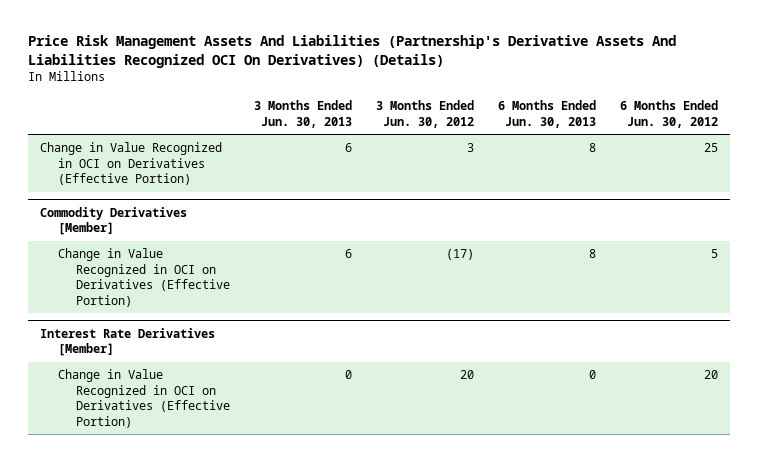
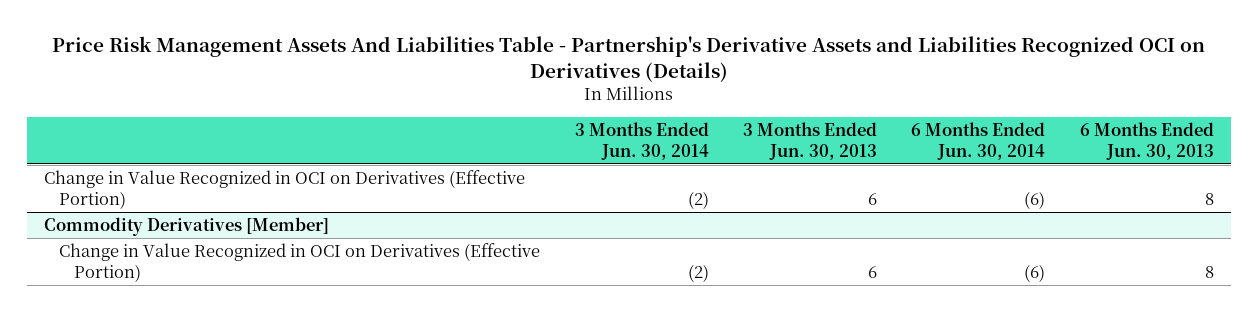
[27,35,676,69] Price Risk Management Assets And Liabilities (Partnership's Derivative Assets And Liabilities Recognized OCI On Derivatives) (Details) -> [51,36,1205,83] Price Risk Management Assets And Liabilities Table - Partnership's Derivative Assets and Liabilities Recognized OCI on Derivatives (Details)
[376,100,475,129] 3 Months Ended Jun. 30, 2012 -> none
[619,100,718,129] 6 Months Ended Jun. 30, 2012 -> none
none -> [574,121,709,161] 3 Months Ended Jun. 30, 2014
none -> [911,121,1046,161] 6 Months Ended Jun. 30, 2014
[39,327,215,357] Interest Rate Derivatives [Member] -> none
[57,368,231,428] Change in Value Recognized in OCI on Derivatives (Effective Portion) -> none

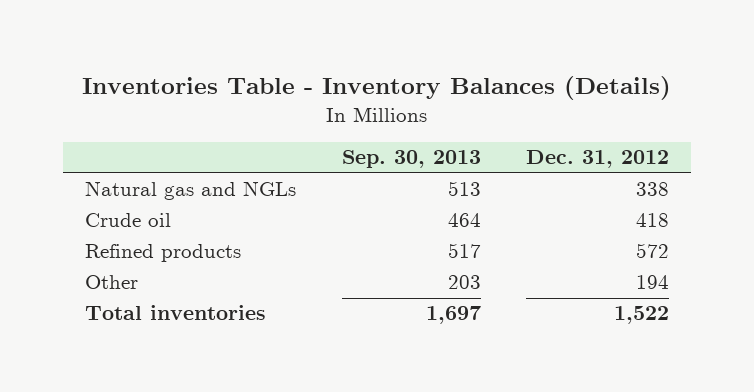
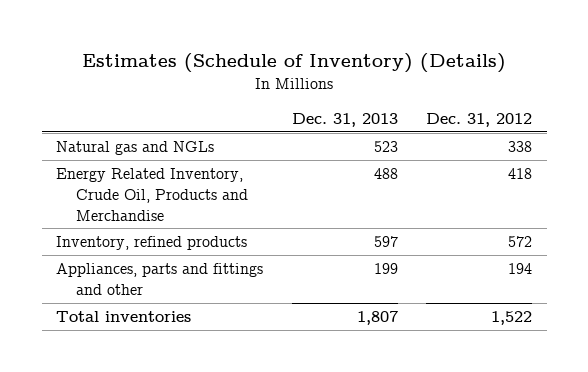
[82,76,672,101] Inventories Table - Inventory Balances (Details) -> [82,52,507,73] Estimates (Schedule of Inventory) (Details)
[341,150,481,169] Sep. 30, 2013 -> none
none -> [291,112,398,127] Dec. 31, 2013
[85,213,172,228] Crude oil -> [56,167,248,221] Energy Related Inventory, Crude Oil, Products and Merchandise
[85,244,242,263] Refined products -> [56,235,248,250] Inventory, refined products
[85,275,139,290] Other -> [56,262,264,295] Appliances, parts and fittings and other

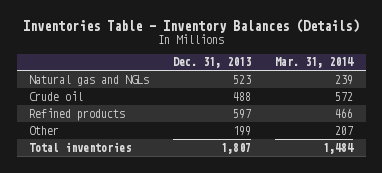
[82,52,507,73] Estimates (Schedule of Inventory) (Details) -> [23,19,360,34] Inventories Table - Inventory Balances (Details)
[426,112,533,127] Dec. 31, 2012 -> none
none -> [275,57,355,69] Mar. 31, 2014
[56,167,248,221] Energy Related Inventory, Crude Oil, Products and Merchandise -> [28,90,83,101] Crude oil
[56,235,248,250] Inventory, refined products -> [28,107,125,121] Refined products
[56,262,264,295] Appliances, parts and fittings and other -> [28,125,59,135] Other

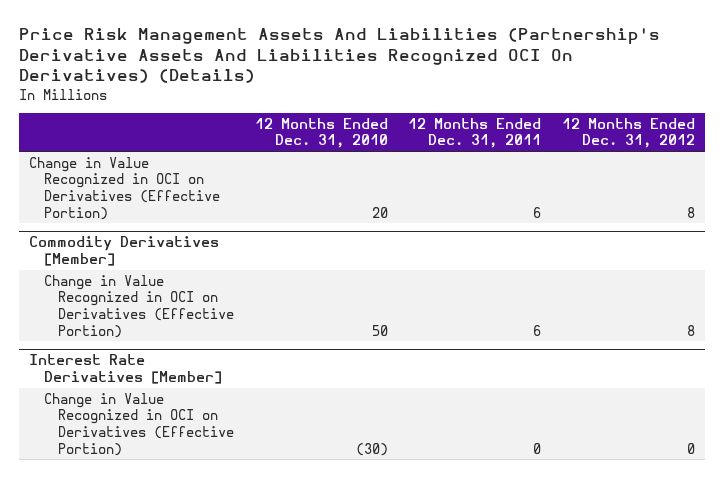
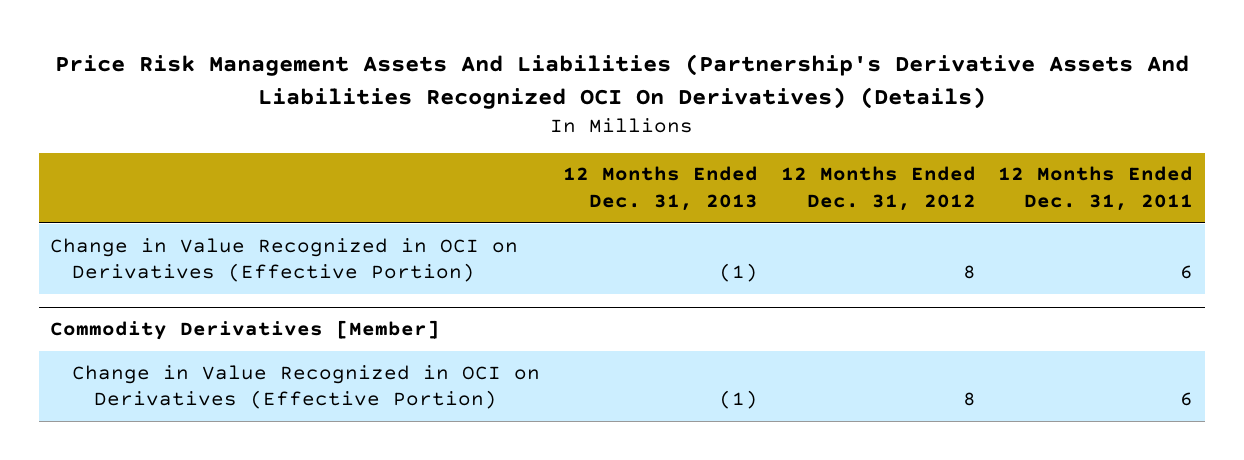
[254,117,388,149] 12 Months Ended Dec. 31, 2010 -> none
none -> [562,166,758,212] 12 Months Ended Dec. 31, 2013
[29,354,222,384] Interest Rate Derivatives [Member] -> none
[43,392,235,456] Change in Value Recognized in OCI on Derivatives (Effective Portion) -> none

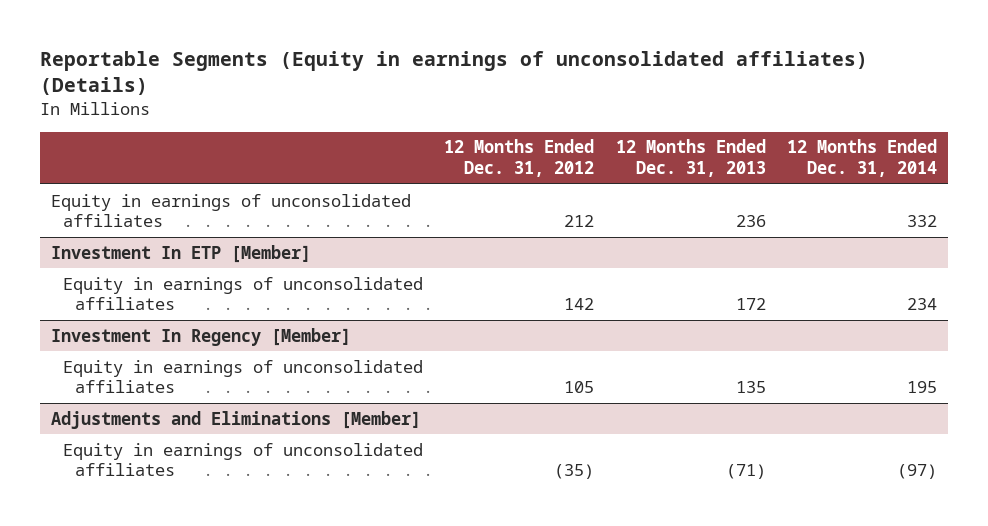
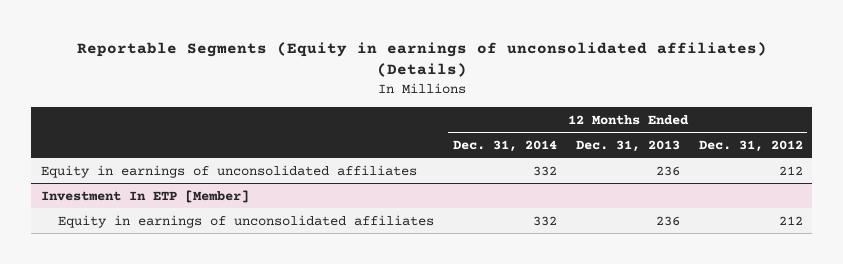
[50,327,351,346] Investment In Regency [Member] -> none
[62,359,423,394] Equity in earnings of unconsolidated affiliates -> none
[50,410,421,429] Adjustments and Eliminations [Member] -> none
[62,442,423,477] Equity in earnings of unconsolidated affiliates -> none
[564,298,595,311] 142 -> [778,215,803,225] 212
[735,298,766,311] 172 -> [655,215,680,226] 236
[907,298,938,311] 234 -> [533,215,558,226] 332

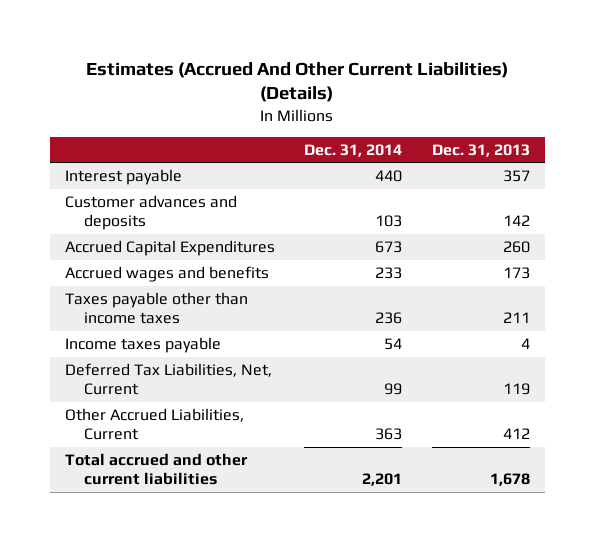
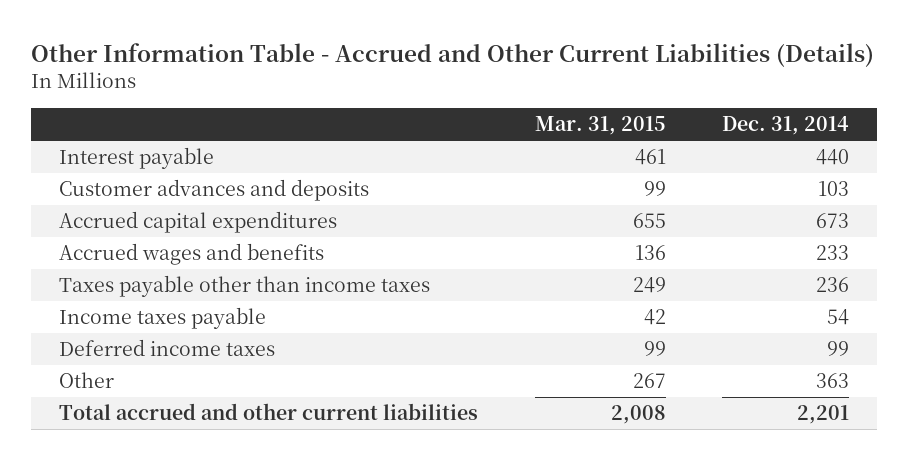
[86,61,509,103] Estimates (Accrued And Other Current Liabilities) (Details) -> [30,42,874,67] Other Information Table - Accrued and Other Current Liabilities (Details)
[432,143,531,157] Dec. 31, 2013 -> none
none -> [534,116,666,136] Mar. 31, 2015
[64,239,275,256] Accrued Capital Expenditures -> [59,211,338,234] Accrued capital expenditures
[64,362,272,396] Deferred Tax Liabilities, Net, Current -> none
none -> [59,339,276,357] Deferred income taxes
[64,407,244,441] Other Accrued Liabilities, Current -> [59,372,115,389] Other

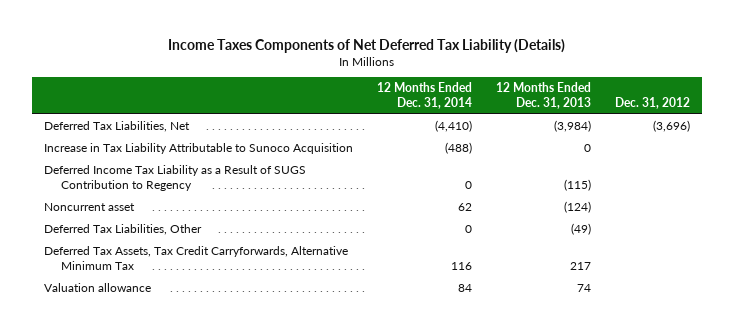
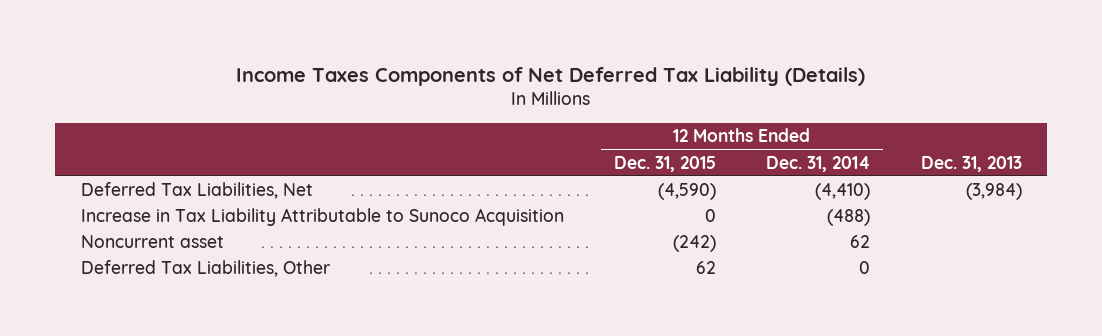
[495,82,591,110] 12 Months Ended Dec. 31, 2013 -> none
[614,97,690,110] Dec. 31, 2012 -> none
none -> [613,155,716,172] Dec. 31, 2015
none -> [920,155,1022,172] Dec. 31, 2013
[43,165,306,192] Deferred Income Tax Liability as a Result of SUGS Contribution to Regency -> none
[43,246,348,271] Deferred Tax Assets, Tax Credit Carryforwards, Alternative Minimum Tax -> none
[43,283,151,293] Valuation allowance -> none

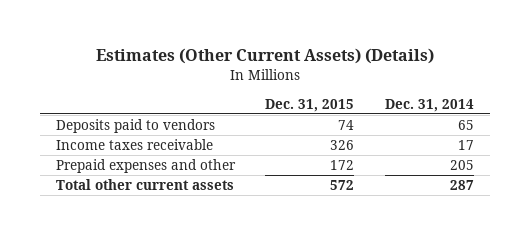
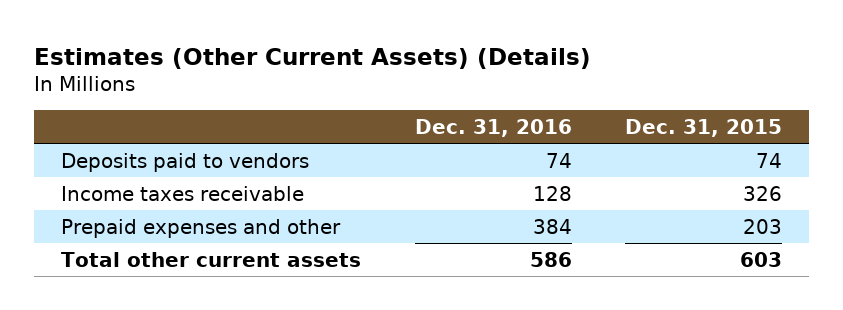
[385,98,475,112] Dec. 31, 2014 -> none
none -> [414,118,572,137] Dec. 31, 2016
[330,159,355,170] 172 -> [743,218,783,234] 203
[330,179,355,190] 572 -> [740,251,783,267] 603

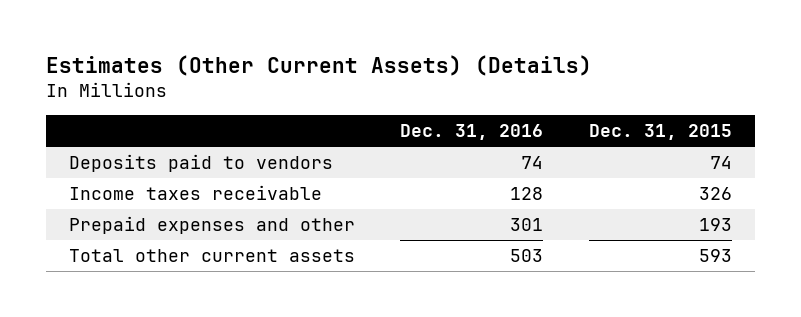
[532,218,572,234] 384 -> [510,218,544,232] 301
[743,218,783,234] 203 -> [699,218,733,232] 193
[529,251,572,267] 586 -> [510,249,544,263] 503
[740,251,783,267] 603 -> [699,249,733,263] 593

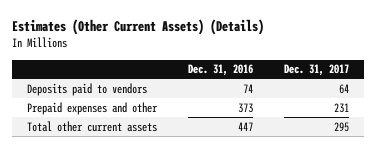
[589,123,733,140] Dec. 31, 2015 -> none
none -> [283,64,349,77] Dec. 31, 2017
[68,185,322,201] Income taxes receivable -> none
[510,218,544,232] 301 -> [238,102,254,113] 373
[510,249,544,263] 503 -> [238,121,254,131] 447

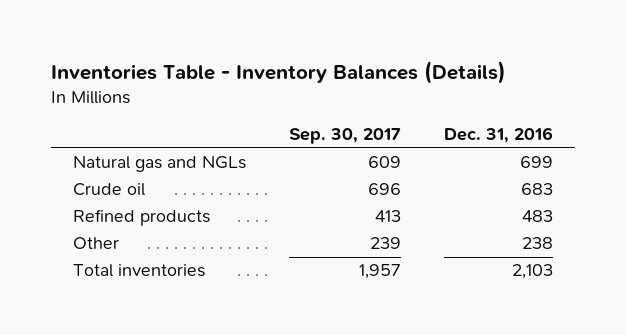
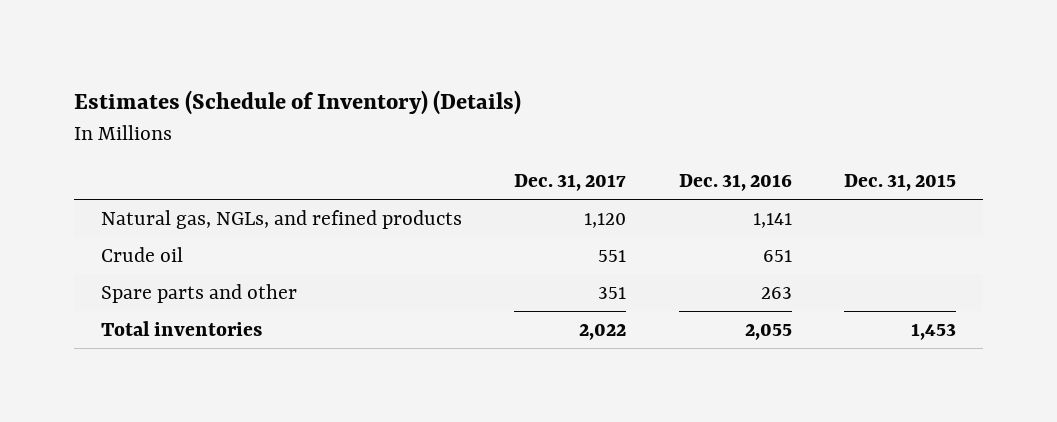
[51,61,507,85] Inventories Table - Inventory Balances (Details) -> [74,90,522,116] Estimates (Schedule of Inventory) (Details)
[289,128,402,145] Sep. 30, 2017 -> none
none -> [514,174,627,192] Dec. 31, 2017
none -> [844,174,957,192] Dec. 31, 2015
[72,209,210,227] Refined products -> none
[72,237,119,250] Other -> none
[72,156,246,173] Natural gas and NGLs -> [100,209,462,229] Natural gas, NGLs, and refined products
[520,156,554,169] 699 -> [752,212,792,228] 1,141
[521,183,554,196] 683 -> [762,249,792,262] 651
none -> [100,283,297,303] Spare parts and other
[512,264,554,280] 2,103 -> [744,322,792,340] 2,055

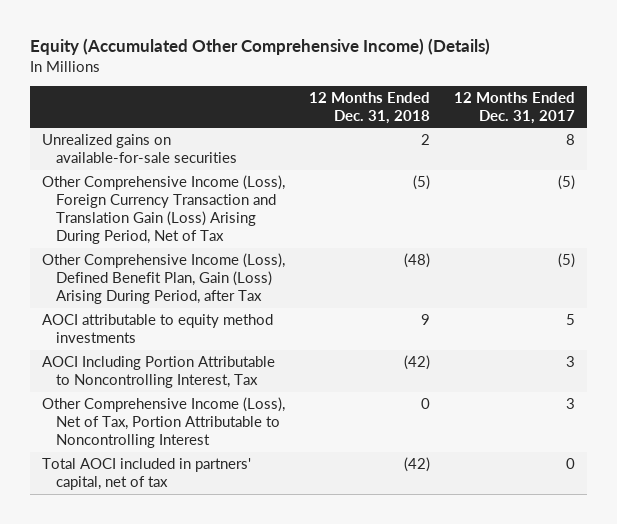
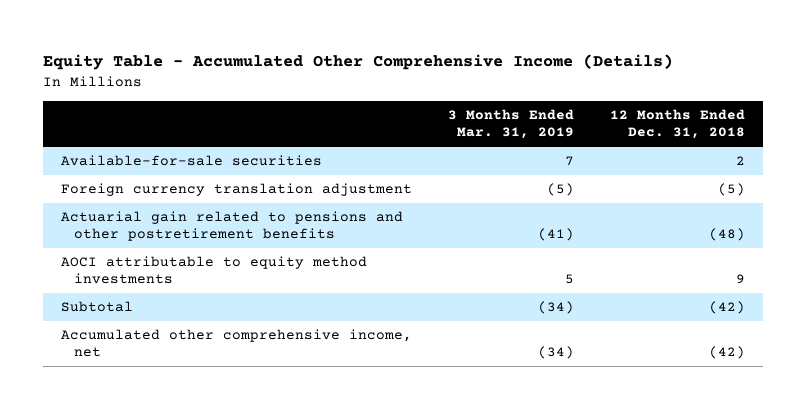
[29,38,490,56] Equity (Accumulated Other Comprehensive Income) (Details) -> [43,54,674,71] Equity Table - Accumulated Other Comprehensive Income (Details)
[453,91,575,124] 12 Months Ended Dec. 31, 2017 -> none
none -> [448,109,575,140] 3 Months Ended Mar. 31, 2019
[41,133,237,164] Unrealized gains on available-for-sale securities -> [61,155,323,167] Available-for-sale securities
[41,174,285,245] Other Comprehensive Income (Loss), Foreign Currency Transaction and Translation Gain (Loss) Arising During Period, Net of Tax -> [61,183,413,197] Foreign currency translation adjustment
[41,252,285,305] Other Comprehensive Income (Loss), Defined Benefit Plan, Gain (Loss) Arising During Period, after Tax -> [61,211,404,242] Actuarial gain related to pensions and other postretirement benefits
[41,396,285,449] Other Comprehensive Income (Loss), Net of Tax, Portion Attributable to Noncontrolling Interest -> none
[41,355,275,389] AOCI Including Portion Attributable to Noncontrolling Interest, Tax -> [61,301,134,313] Subtotal
[41,457,251,491] Total AOCI included in partners' capital, net of tax -> [61,329,413,358] Accumulated other comprehensive income, net

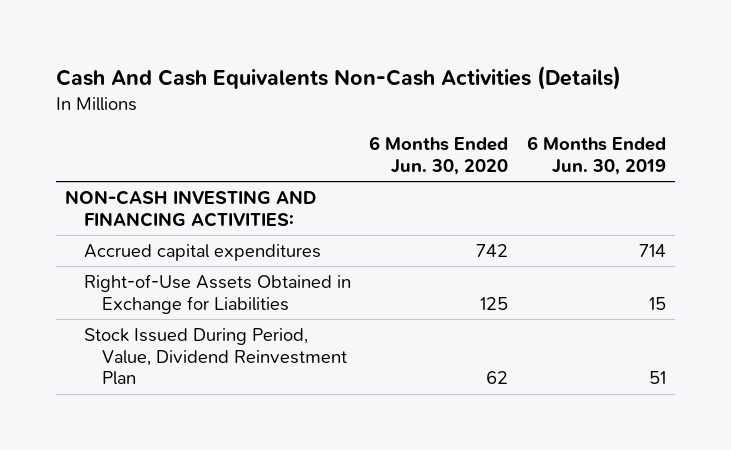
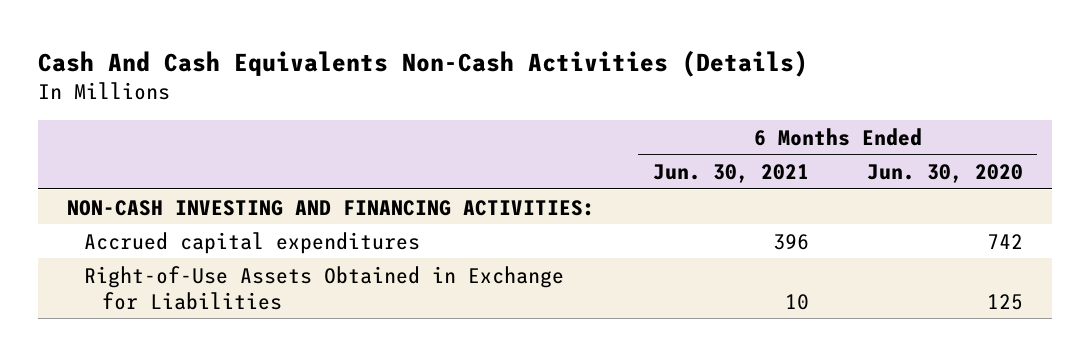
[526,136,666,175] 6 Months Ended Jun. 30, 2019 -> none
none -> [652,164,809,184] Jun. 30, 2021
[83,327,348,386] Stock Issued During Period, Value, Dividend Reinvestment Plan -> none

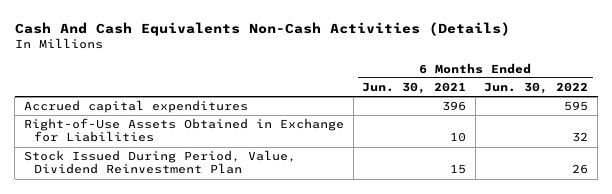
[866,164,1023,184] Jun. 30, 2020 -> none
none -> [484,82,589,95] Jun. 30, 2022
[66,199,595,216] NON-CASH INVESTING AND FINANCING ACTIVITIES: -> none
none -> [23,150,296,175] Stock Issued During Period, Value, Dividend Reinvestment Plan

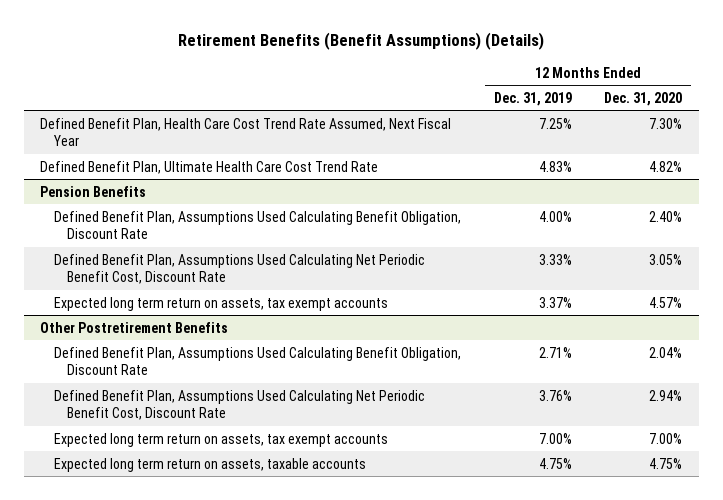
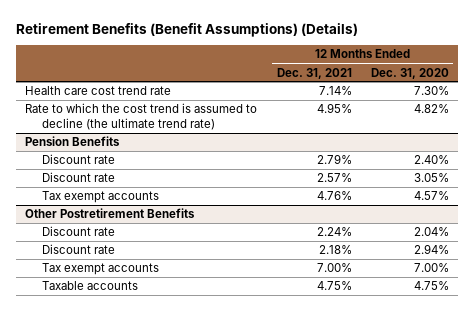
[493,91,572,106] Dec. 31, 2019 -> none
none -> [276,67,352,79] Dec. 31, 2021
[40,117,452,147] Defined Benefit Plan, Health Care Cost Trend Rate Assumed, Next Fiscal Year -> [25,86,172,96] Health care cost trend rate
[40,160,379,174] Defined Benefit Plan, Ultimate Health Care Cost Trend Rate -> [25,103,258,130] Rate to which the cost trend is assumed to decline (the ultimate trend rate)
[53,210,461,240] Defined Benefit Plan, Assumptions Used Calculating Benefit Obligation, Discount Rate -> [41,154,115,165] Discount rate
[53,253,425,285] Defined Benefit Plan, Assumptions Used Calculating Net Periodic Benefit Cost, Discount Rate -> [41,172,115,183] Discount rate
[53,296,388,311] Expected long term return on assets, tax exempt accounts -> [41,191,159,204] Tax exempt accounts
[53,346,461,376] Defined Benefit Plan, Assumptions Used Calculating Benefit Obligation, Discount Rate -> [41,226,115,237] Discount rate
[53,389,425,421] Defined Benefit Plan, Assumptions Used Calculating Net Periodic Benefit Cost, Discount Rate -> [41,244,115,255] Discount rate
[53,432,388,447] Expected long term return on assets, tax exempt accounts -> [41,263,159,276] Tax exempt accounts
[53,457,366,472] Expected long term return on assets, taxable accounts -> [41,281,138,291] Taxable accounts

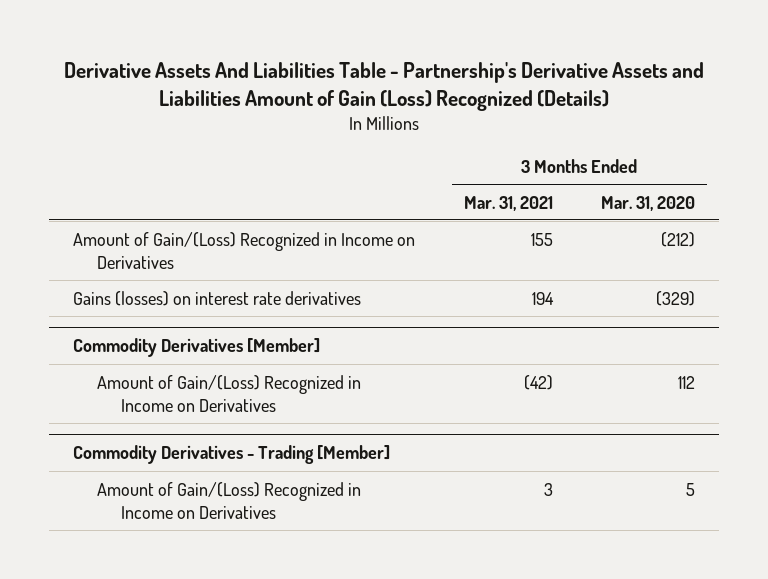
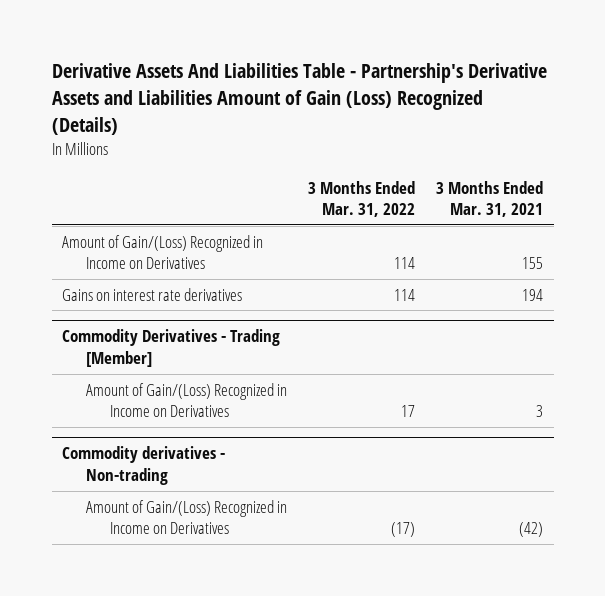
[600,195,695,211] Mar. 31, 2020 -> none
none -> [308,180,416,218] 3 Months Ended Mar. 31, 2022
[73,338,321,358] Commodity Derivatives [Member] -> none
[97,374,362,412] Amount of Gain/(Loss) Recognized in Income on Derivatives -> none
[73,290,362,306] Gains (losses) on interest rate derivatives -> [62,287,243,301] Gains on interest rate derivatives
none -> [62,446,226,486] Commodity derivatives - Non-trading
none -> [86,499,288,535] Amount of Gain/(Loss) Recognized in Income on Derivatives

